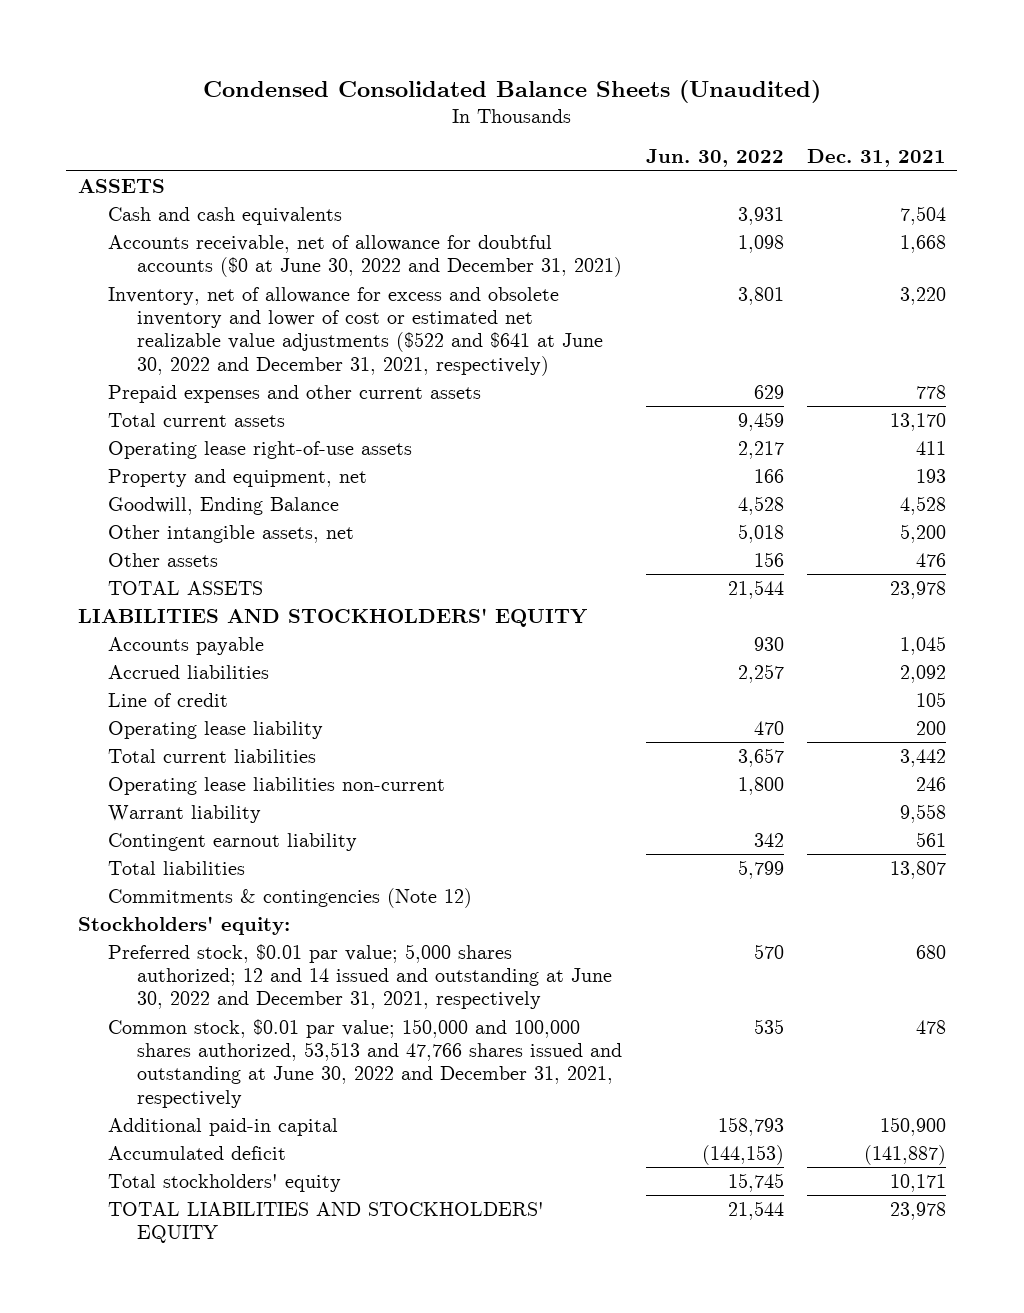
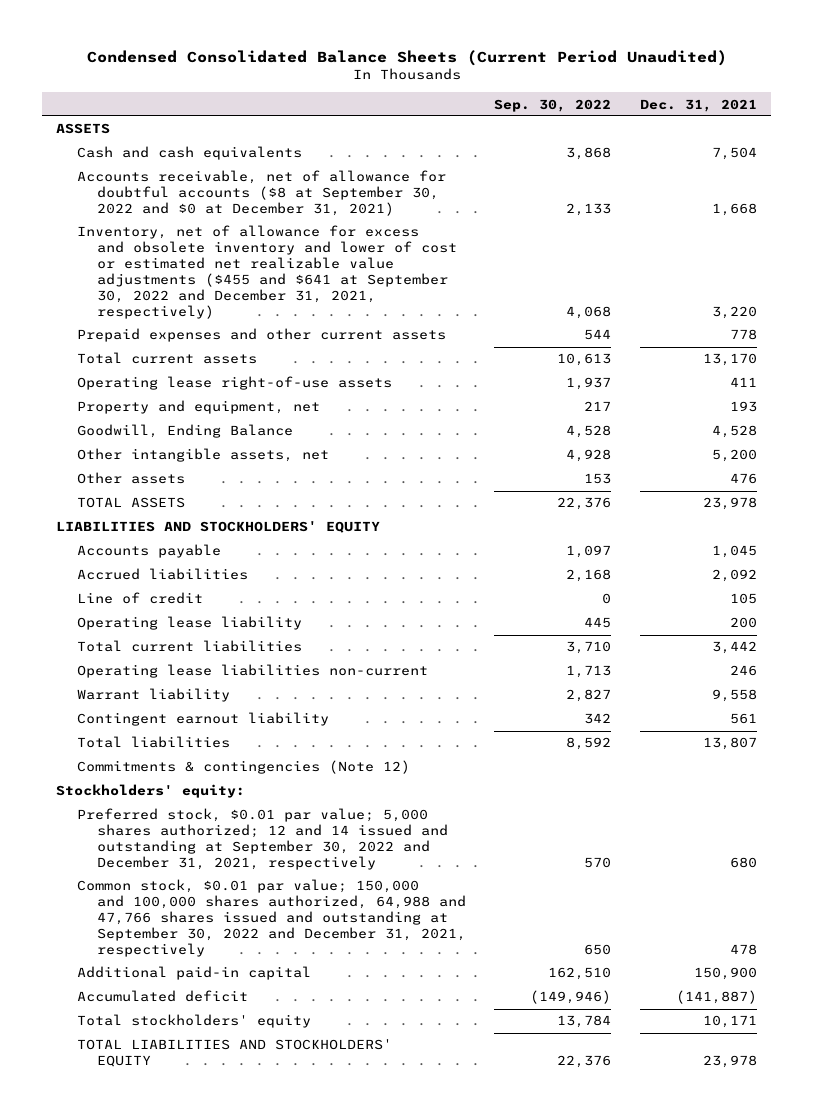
[202,79,821,103] Condensed Consolidated Balance Sheets (Unaudited) -> [86,50,727,67] Condensed Consolidated Balance Sheets (Current Period Unaudited)
[645,149,784,168] Jun. 30, 2022 -> none
none -> [494,98,612,112] Sep. 30, 2022
[107,234,623,278] Accounts receivable, net of allowance for doubtful accounts ($0 at June 30, 2022 and December 31, 2021) -> [76,170,446,217] Accounts receivable, net of allowance for doubtful accounts ($8 at September 30, 2022 and $0 at December 31, 2021)
[107,286,604,376] Inventory, net of allowance for excess and obsolete inventory and lower of cost or estimated net realizable value adjustments ($522 and $641 at June 30, 2022 and December 31, 2021, respectively) -> [76,225,457,319] Inventory, net of allowance for excess and obsolete inventory and lower of cost or estimated net realizable value adjustments ($455 and $641 at September 30, 2022 and December 31, 2021, respectively)
[107,943,613,1010] Preferred stock, $0.01 par value; 5,000 shares authorized; 12 and 14 issued and outstanding at June 30, 2022 and December 31, 2021, respectively -> [76,808,448,870] Preferred stock, $0.01 par value; 5,000 shares authorized; 12 and 14 issued and outstanding at September 30, 2022 and December 31, 2021, respectively
[107,1018,623,1108] Common stock, $0.01 par value; 150,000 and 100,000 shares authorized, 53,513 and 47,766 shares issued and outstanding at June 30, 2022 and December 31, 2021, respectively -> [76,879,466,957] Common stock, $0.01 par value; 150,000 and 100,000 shares authorized, 64,988 and 47,766 shares issued and outstanding at September 30, 2022 and December 31, 2021, respectively

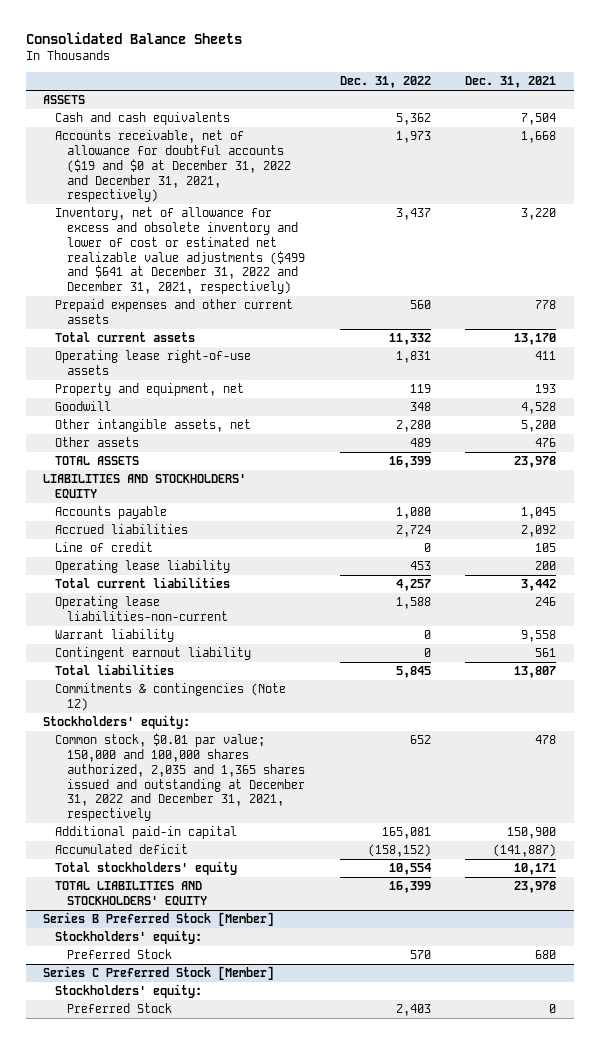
[86,50,727,67] Condensed Consolidated Balance Sheets (Current Period Unaudited) -> [26,32,243,45] Consolidated Balance Sheets
[494,98,612,112] Sep. 30, 2022 -> none
none -> [339,76,431,89] Dec. 31, 2022
[76,170,446,217] Accounts receivable, net of allowance for doubtful accounts ($8 at September 30, 2022 and $0 at December 31, 2021) -> [55,130,291,203] Accounts receivable, net of allowance for doubtful accounts ($19 and $0 at December 31, 2022 and December 31, 2021, respectively)
[76,225,457,319] Inventory, net of allowance for excess and obsolete inventory and lower of cost or estimated net realizable value adjustments ($455 and $641 at September 30, 2022 and December 31, 2021, respectively) -> [55,207,305,295] Inventory, net of allowance for excess and obsolete inventory and lower of cost or estimated net realizable value adjustments ($499 and $641 at December 31, 2022 and December 31, 2021, respectively)
[76,424,293,439] Goodwill, Ending Balance -> [55,401,112,412] Goodwill
[76,664,428,679] Operating lease liabilities non-current -> [55,596,228,621] Operating lease liabilities-non-current
[76,808,448,870] Preferred stock, $0.01 par value; 5,000 shares authorized; 12 and 14 issued and outstanding at September 30, 2022 and December 31, 2021, respectively -> none
[76,879,466,957] Common stock, $0.01 par value; 150,000 and 100,000 shares authorized, 64,988 and 47,766 shares issued and outstanding at September 30, 2022 and December 31, 2021, respectively -> [55,733,305,822] Common stock, $0.01 par value; 150,000 and 100,000 shares authorized, 2,035 and 1,365 shares issued and outstanding at December 31, 2022 and December 31, 2021, respectively
none -> [43,912,275,927] Series B Preferred Stock [Member]
none -> [55,930,203,945] Stockholders' equity:
none -> [66,949,172,960] Preferred Stock
none -> [43,966,275,981] Series C Preferred Stock [Member]
none -> [55,984,203,999] Stockholders' equity:
none -> [66,1003,172,1014] Preferred Stock

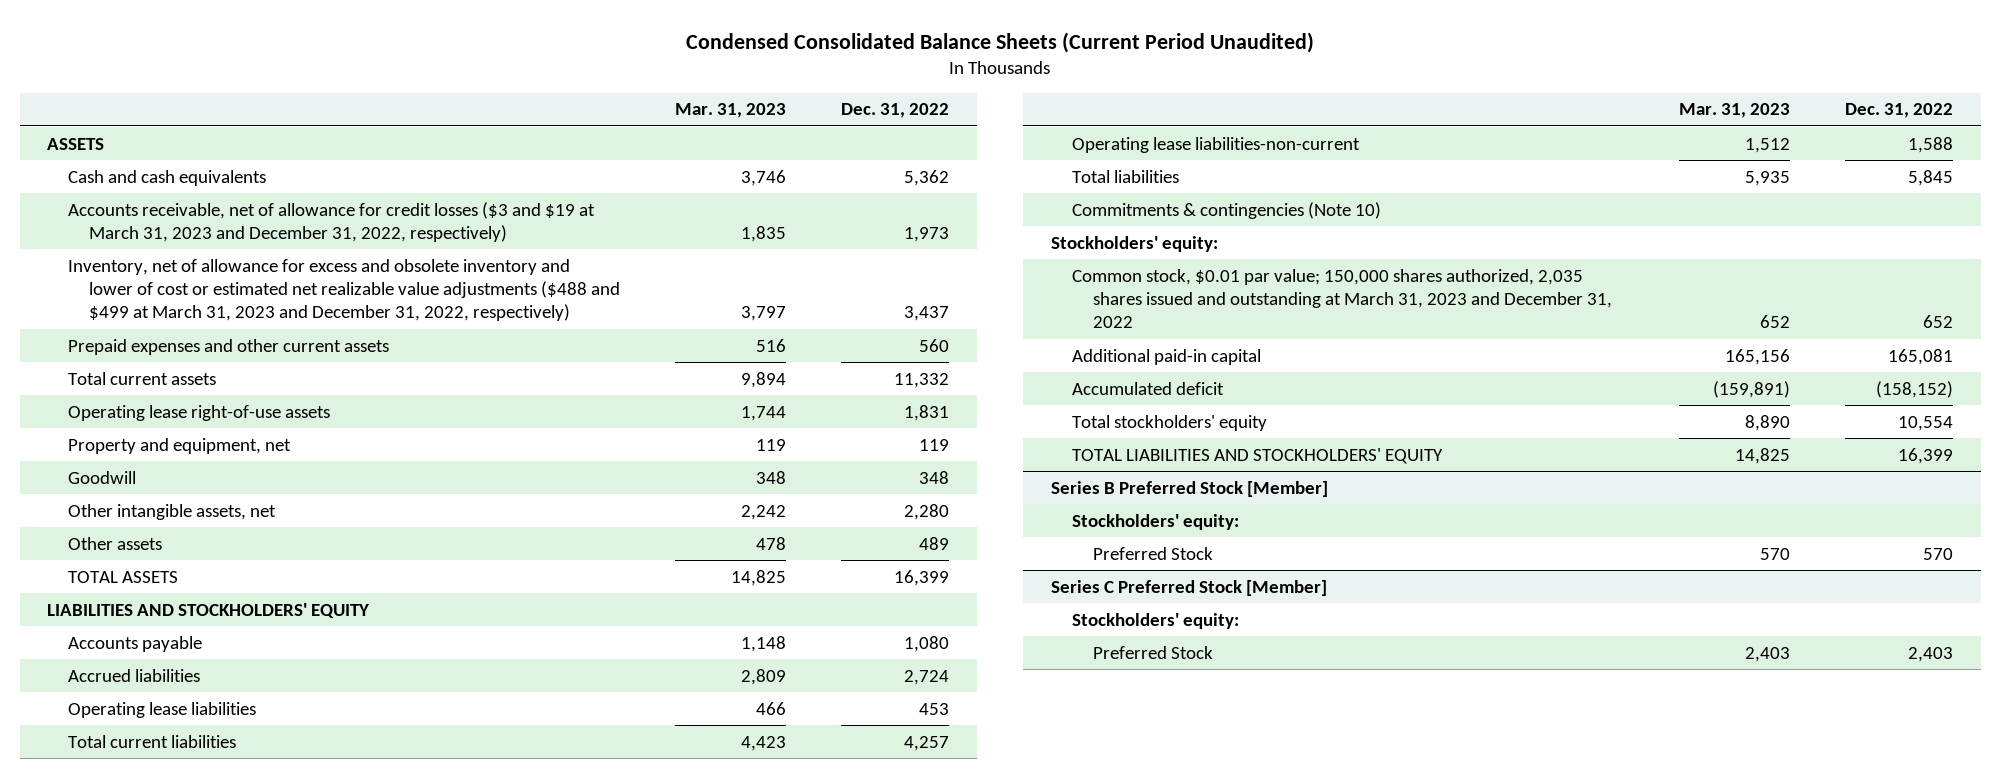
[26,32,243,45] Consolidated Balance Sheets -> [686,31,1315,53] Condensed Consolidated Balance Sheets (Current Period Unaudited)
[465,76,557,89] Dec. 31, 2021 -> none
none -> [674,103,786,119] Mar. 31, 2023
[55,130,291,203] Accounts receivable, net of allowance for doubtful accounts ($19 and $0 at December 31, 2022 and December 31, 2021, respectively) -> [67,201,595,242] Accounts receivable, net of allowance for credit losses ($3 and $19 at March 31, 2023 and December 31, 2022, respectively)
[55,207,305,295] Inventory, net of allowance for excess and obsolete inventory and lower of cost or estimated net realizable value adjustments ($499 and $641 at December 31, 2022 and December 31, 2021, respectively) -> [67,258,620,322] Inventory, net of allowance for excess and obsolete inventory and lower of cost or estimated net realizable value adjustments ($488 and $499 at March 31, 2023 and December 31, 2022, respectively)
[55,542,154,553] Line of credit -> none
[55,560,231,574] Operating lease liability -> [67,701,256,718] Operating lease liabilities
[55,629,175,643] Warrant liability -> none
[55,647,252,661] Contingent earnout liability -> none
[55,683,287,711] Commitments & contingencies (Note 12) -> [1071,201,1381,219] Commitments & contingencies (Note 10)
[55,733,305,822] Common stock, $0.01 par value; 150,000 and 100,000 shares authorized, 2,035 and 1,365 shares issued and outstanding at December 31, 2022 and December 31, 2021, respectively -> [1071,268,1612,329] Common stock, $0.01 par value; 150,000 shares authorized, 2,035 shares issued and outstanding at March 31, 2023 and December 31, 2022

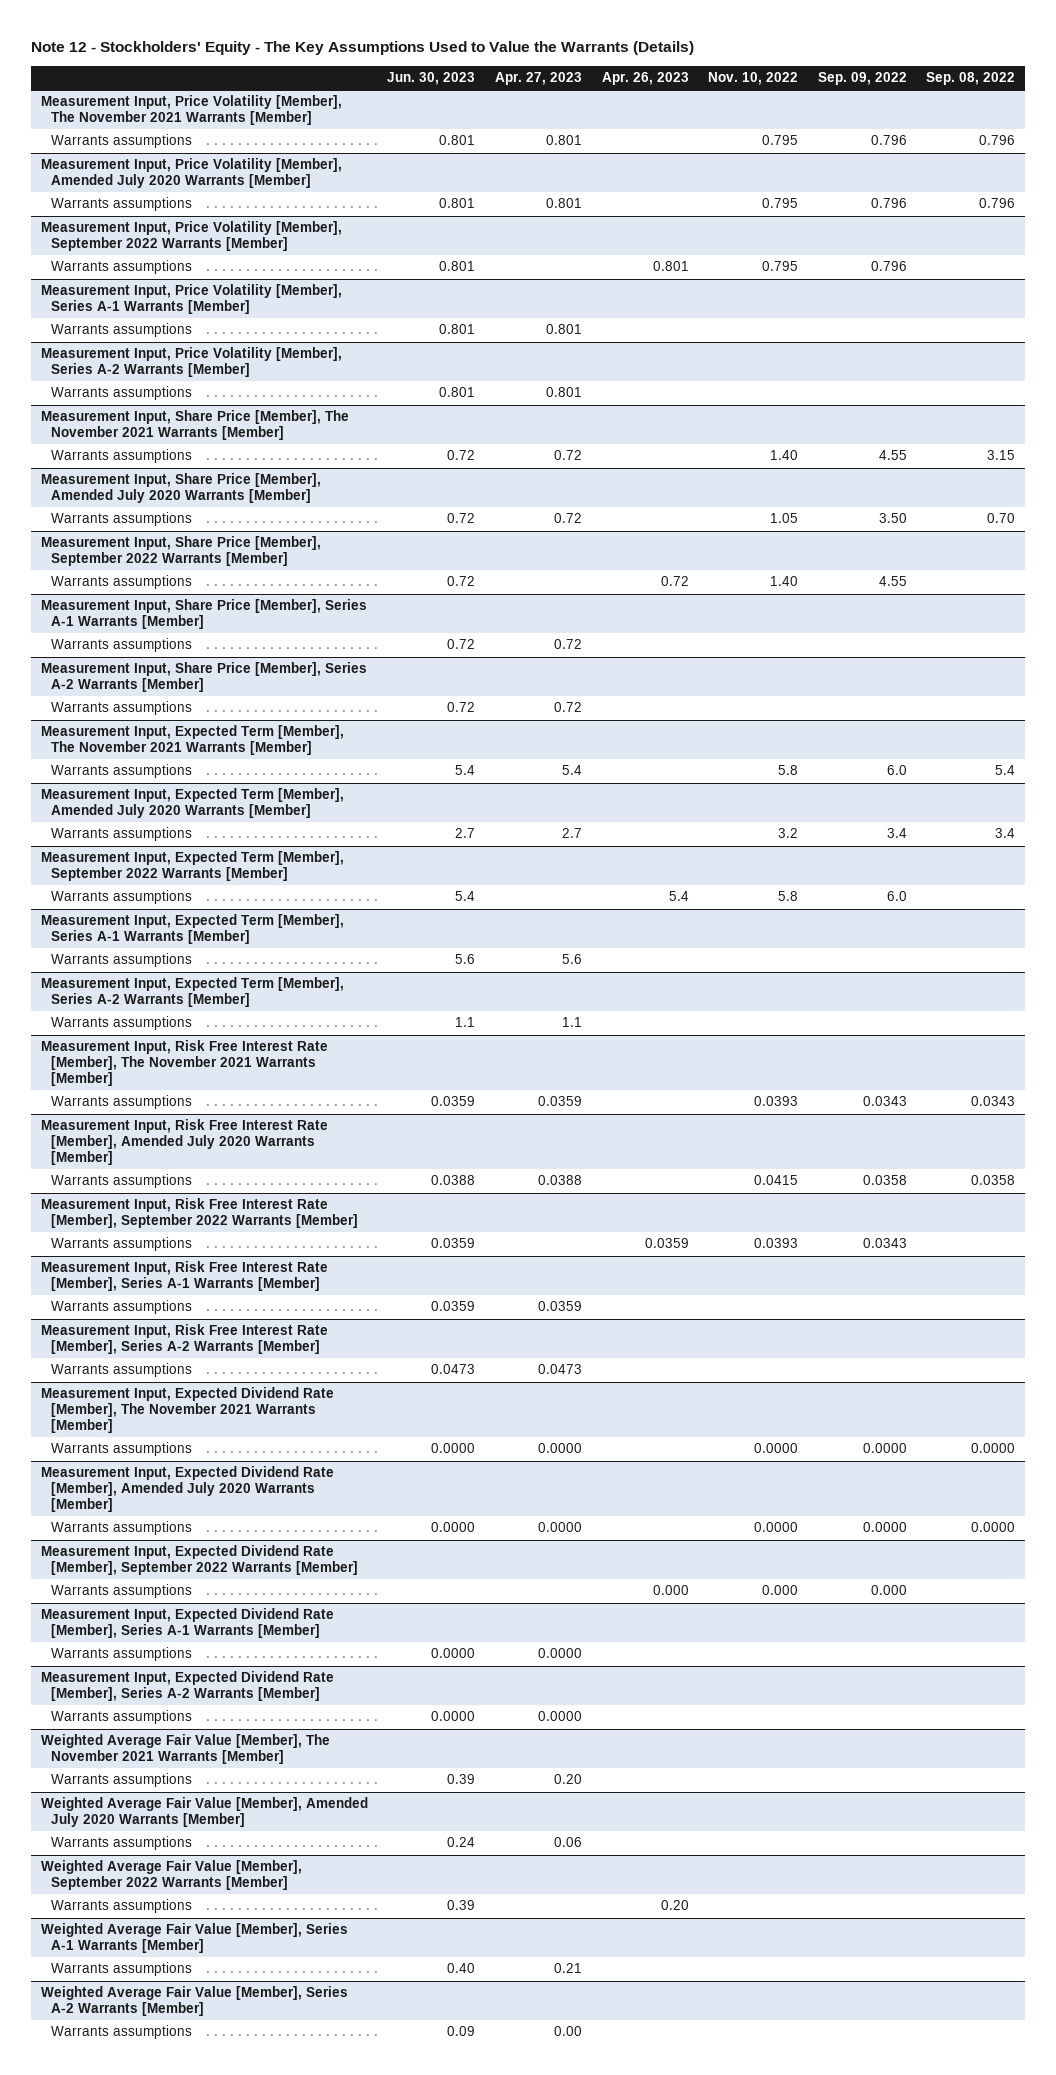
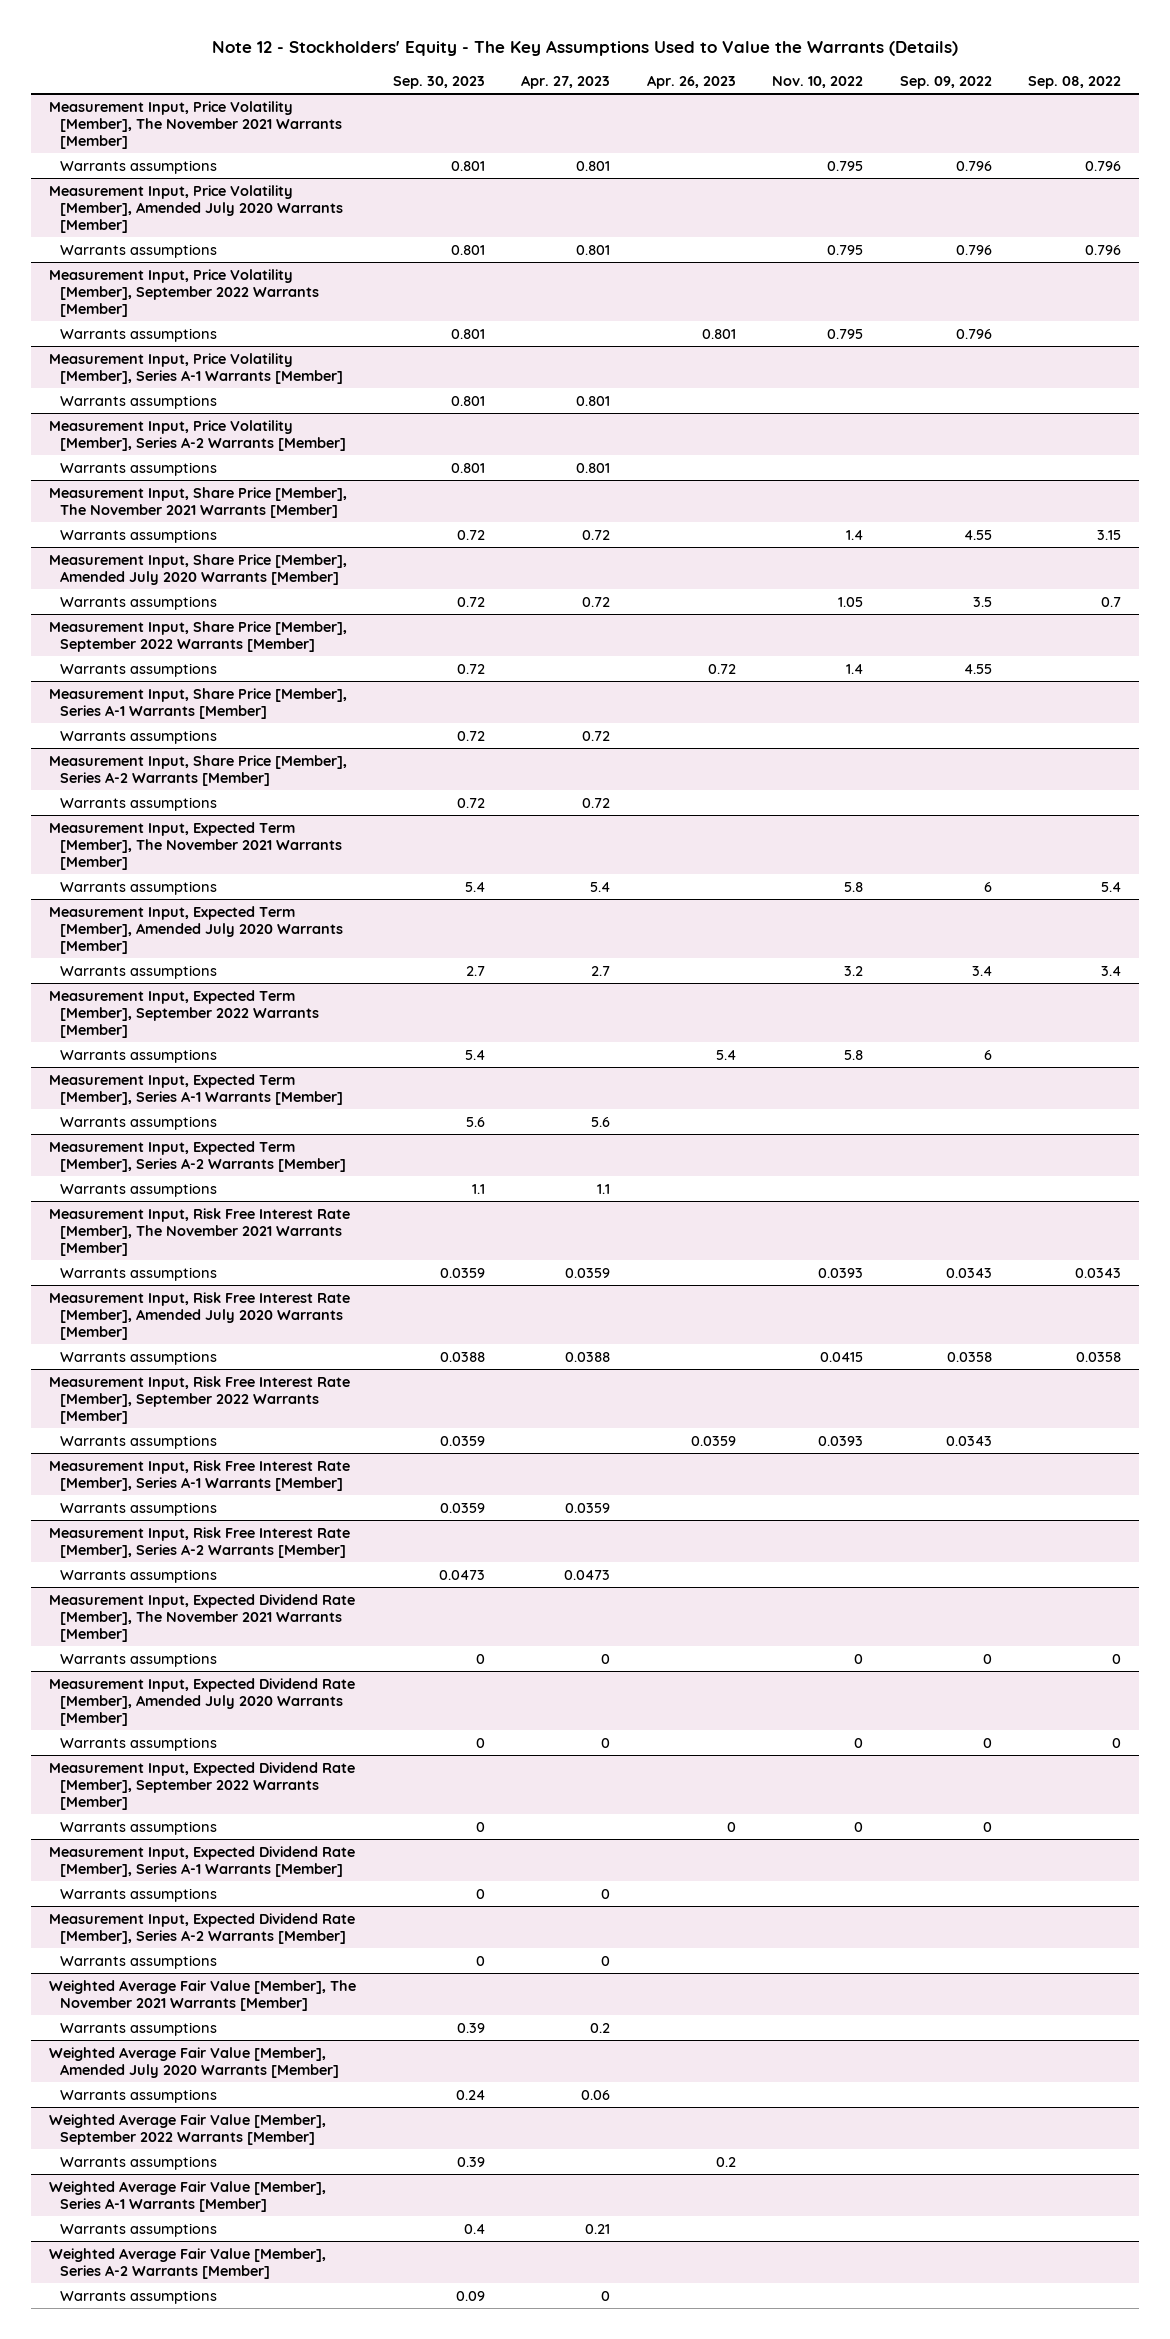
[387,72,476,86] Jun. 30, 2023 -> none
none -> [392,75,485,89] Sep. 30, 2023
[770,450,799,461] 1.40 -> [846,529,864,540] 1.4
[878,513,907,524] 3.50 -> [972,596,992,607] 3.5
[987,513,1016,524] 0.70 -> [1101,596,1122,607] 0.7
[770,576,799,587] 1.40 -> [846,663,864,674] 1.4
[886,765,907,776] 6.0 -> [983,881,992,892] 6
[886,891,907,902] 6.0 -> [983,1049,992,1060] 6
[537,1443,582,1454] 0.0000 -> [601,1653,611,1664] 0
[754,1443,799,1454] 0.0000 -> [854,1653,864,1664] 0
[862,1443,907,1454] 0.0000 -> [982,1653,992,1664] 0
[971,1443,1016,1454] 0.0000 -> [1112,1653,1122,1664] 0
[537,1522,582,1533] 0.0000 -> [601,1737,611,1748] 0
[754,1522,799,1533] 0.0000 -> [854,1737,864,1748] 0
[862,1522,907,1533] 0.0000 -> [982,1737,992,1748] 0
[971,1522,1016,1533] 0.0000 -> [1112,1737,1122,1748] 0
[652,1585,689,1596] 0.000 -> [726,1821,736,1832] 0
[762,1585,799,1596] 0.000 -> [854,1821,864,1832] 0
[870,1585,907,1596] 0.000 -> [982,1821,992,1832] 0
[537,1648,582,1659] 0.0000 -> [601,1888,611,1899] 0
[537,1711,582,1722] 0.0000 -> [601,1955,611,1966] 0
[553,1774,582,1785] 0.20 -> [590,2022,611,2033] 0.2
[660,1900,689,1911] 0.20 -> [715,2156,736,2167] 0.2
[553,2026,582,2037] 0.00 -> [601,2290,611,2301] 0

